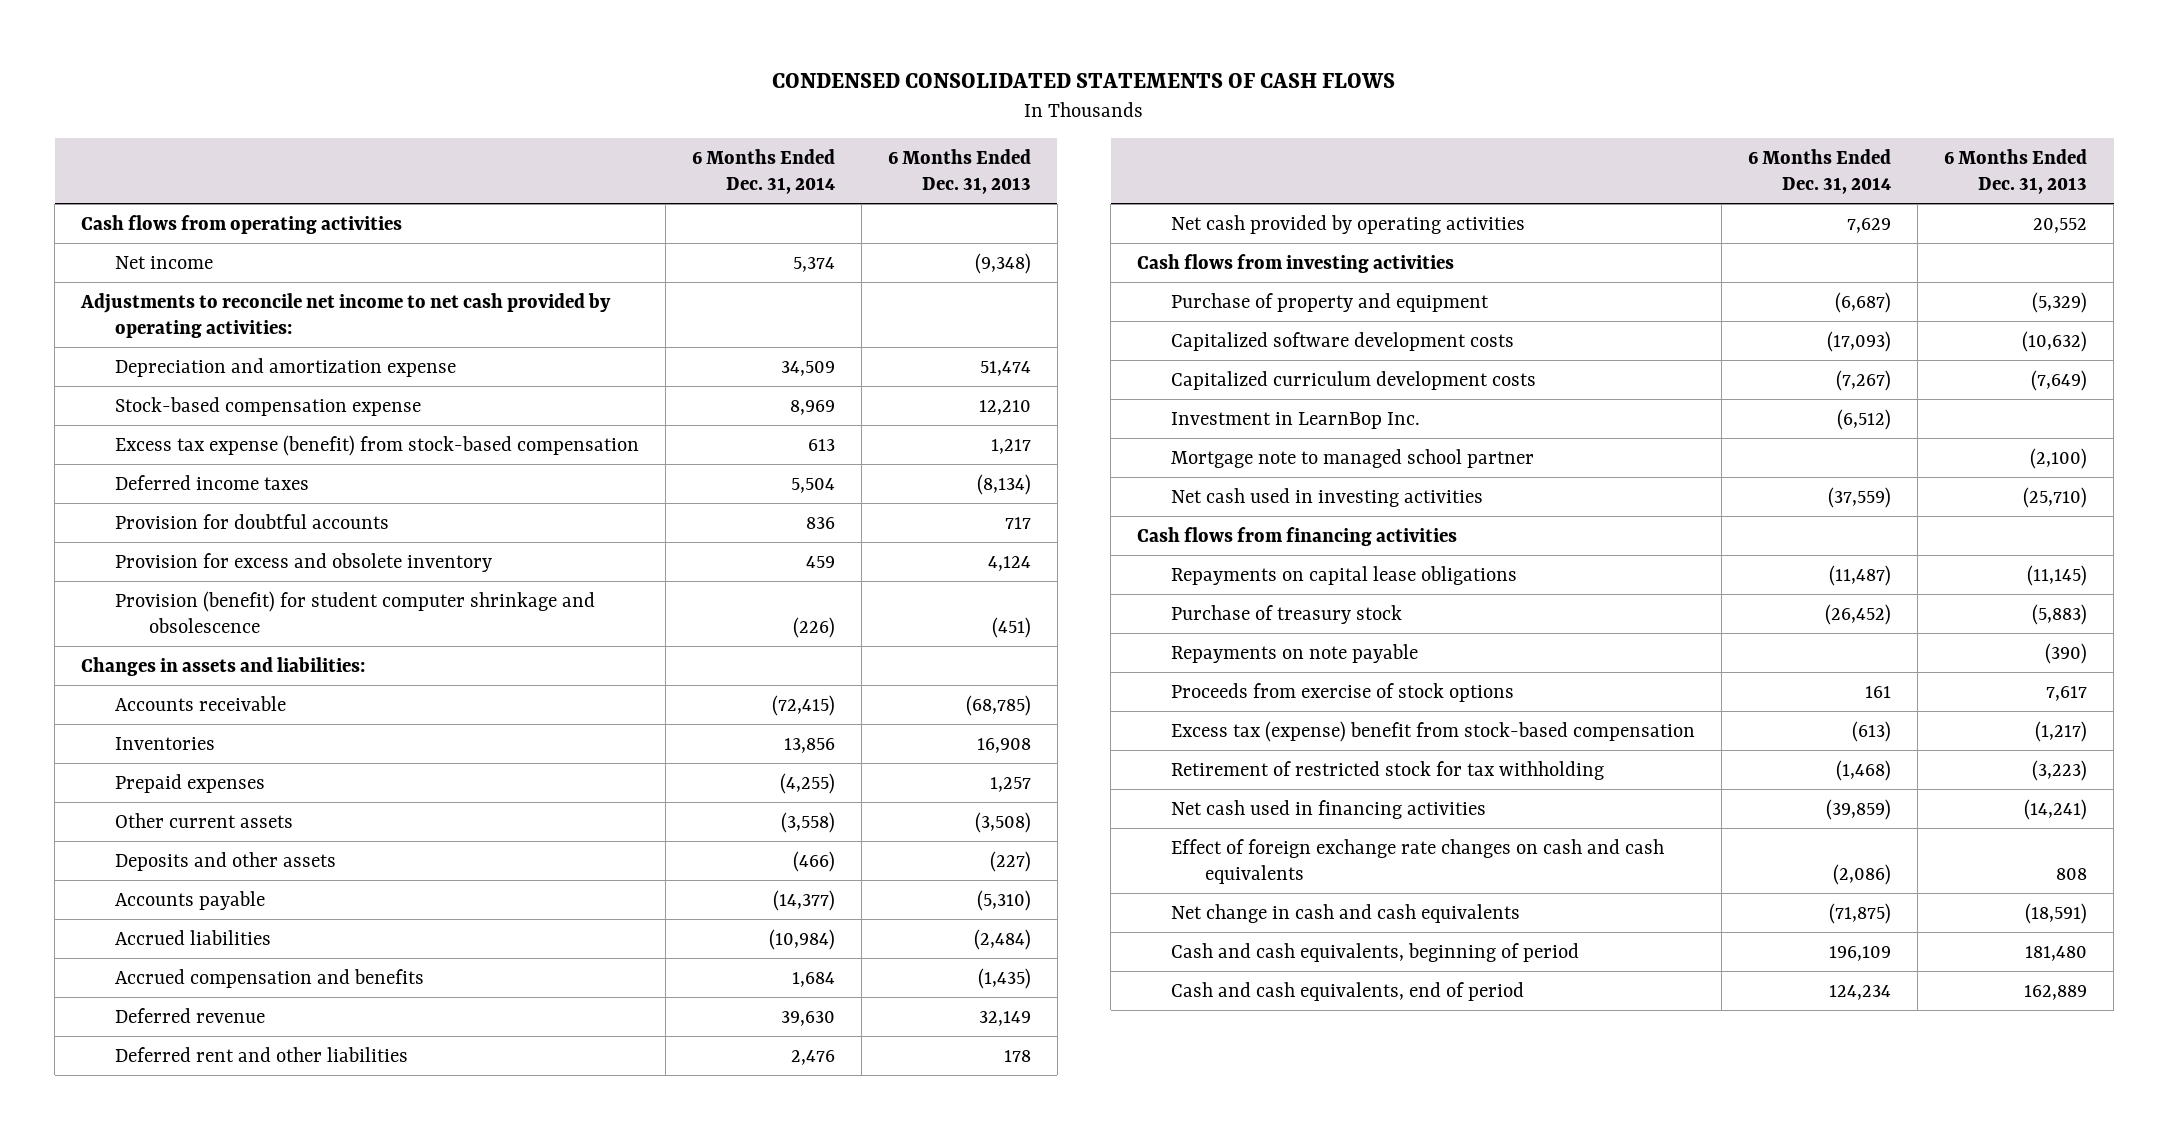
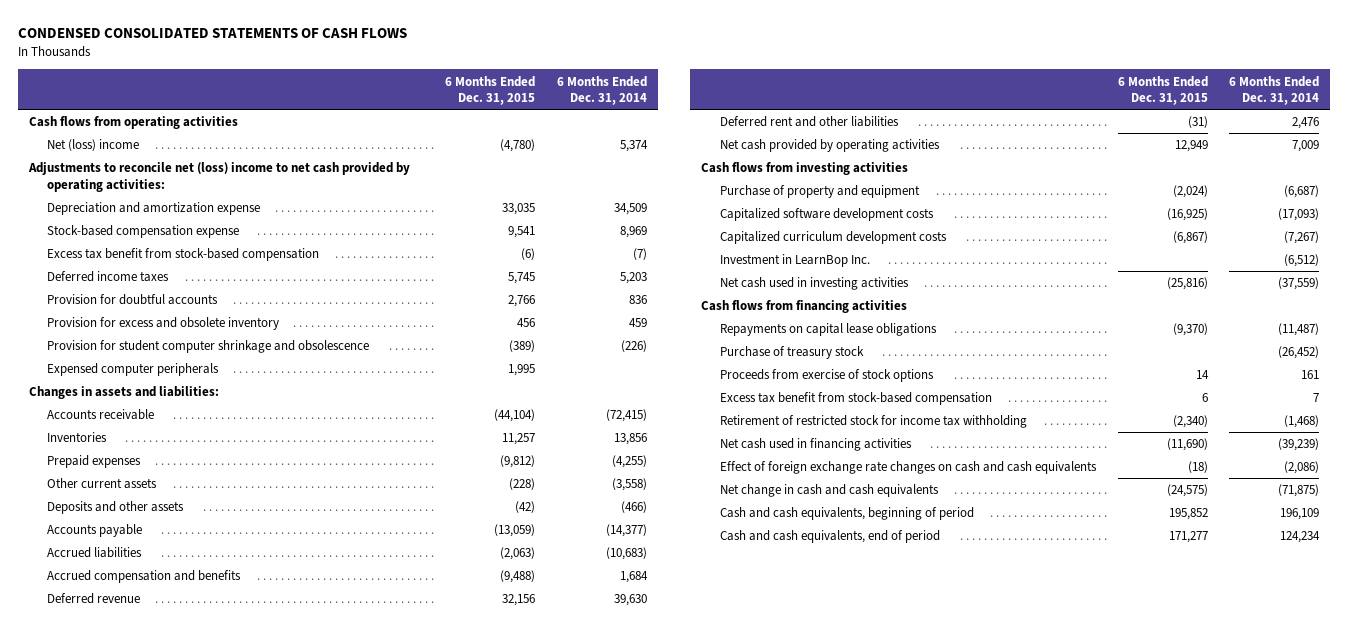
[887,148,1031,194] 6 Months Ended Dec. 31, 2013 -> none
none -> [445,75,536,106] 6 Months Ended Dec. 31, 2015
[114,255,213,269] Net income -> [47,139,140,152] Net (loss) income
[80,292,612,338] Adjustments to reconcile net income to net cash provided by operating activities: -> [27,162,410,192] Adjustments to reconcile net (loss) income to net cash provided by operating activities:
[114,434,639,456] Excess tax expense (benefit) from stock-based compensation -> [47,248,320,262] Excess tax benefit from stock-based compensation
[807,438,835,451] 613 -> [632,248,647,261] (7)
[790,477,835,493] 5,504 -> [619,272,647,285] 5,203
[114,590,595,633] Provision (benefit) for student computer shrinkage and obsolescence -> [47,340,370,354] Provision for student computer shrinkage and obsolescence
none -> [47,363,220,377] Expensed computer peripherals
[768,928,835,950] (10,984) -> [605,547,647,561] (10,683)
[1847,217,1892,233] 7,629 -> [1292,140,1320,153] 7,009
[1171,448,1535,468] Mortgage note to managed school partner -> none
[1171,643,1419,663] Repayments on note payable -> none
[1171,720,1696,742] Excess tax (expense) benefit from stock-based compensation -> [719,392,992,406] Excess tax benefit from stock-based compensation
[1852,720,1892,742] (613) -> [1313,393,1320,403] 7
[1171,760,1605,780] Retirement of restricted stock for tax withholding -> [719,415,1027,429] Retirement of restricted stock for income tax withholding
[1826,798,1892,820] (39,859) -> [1278,438,1320,452] (39,239)

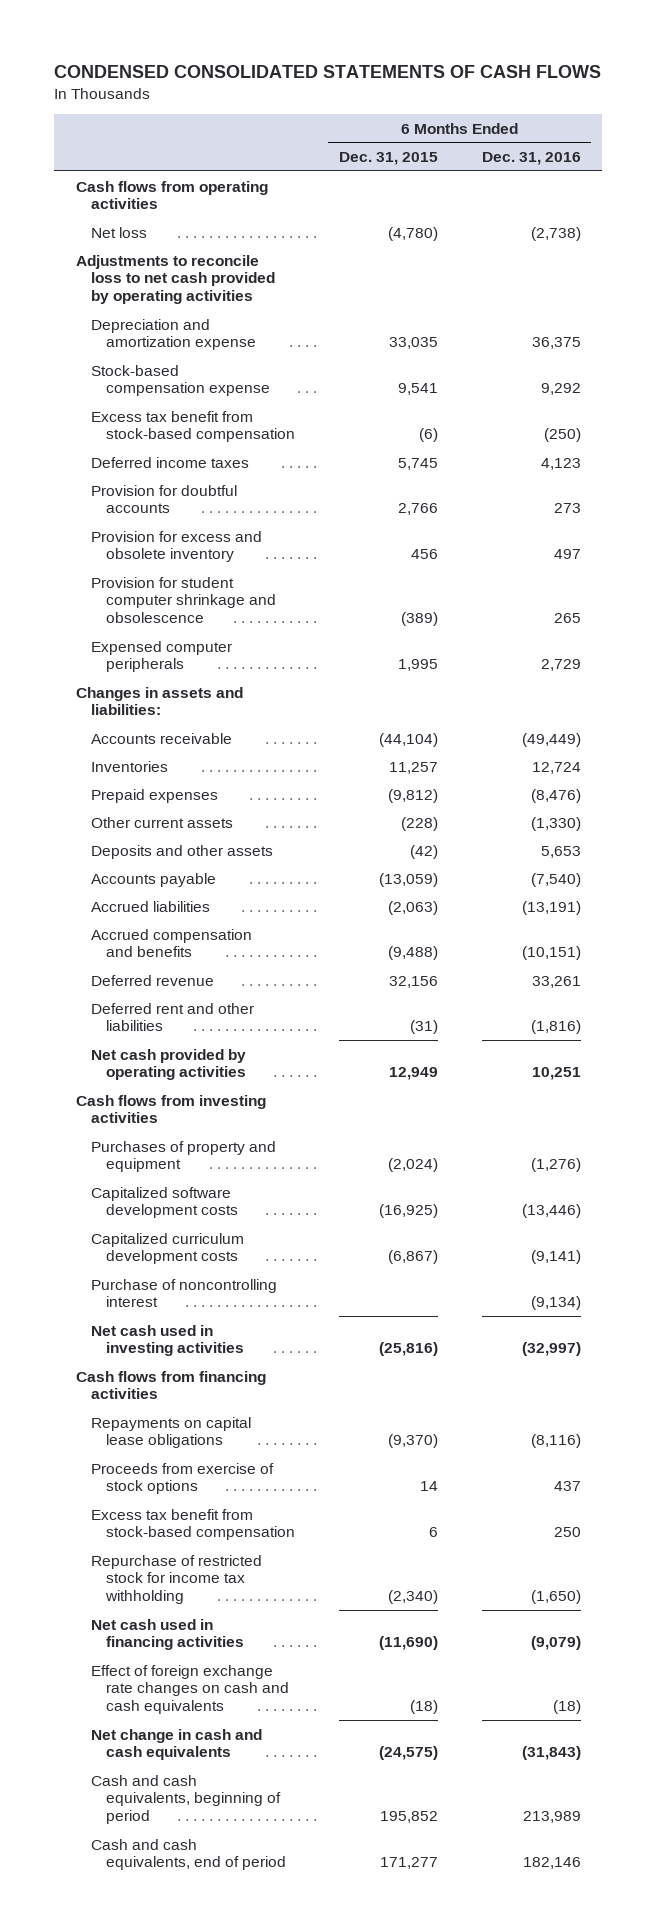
[556,75,647,106] 6 Months Ended Dec. 31, 2014 -> none
none -> [481,152,581,166] Dec. 31, 2016
[47,139,140,152] Net (loss) income -> [90,226,147,238] Net loss
[27,162,410,192] Adjustments to reconcile net (loss) income to net cash provided by operating activities: -> [75,254,275,305] Adjustments to reconcile loss to net cash provided by operating activities
[719,185,920,199] Purchase of property and equipment -> [90,1140,276,1173] Purchases of property and equipment
[719,254,870,268] Investment in LearnBop Inc. -> none
none -> [90,1278,277,1308] Purchase of noncontrolling interest
[719,346,864,360] Purchase of treasury stock -> none
[719,415,1027,429] Retirement of restricted stock for income tax withholding -> [90,1554,262,1605] Repurchase of restricted stock for income tax withholding

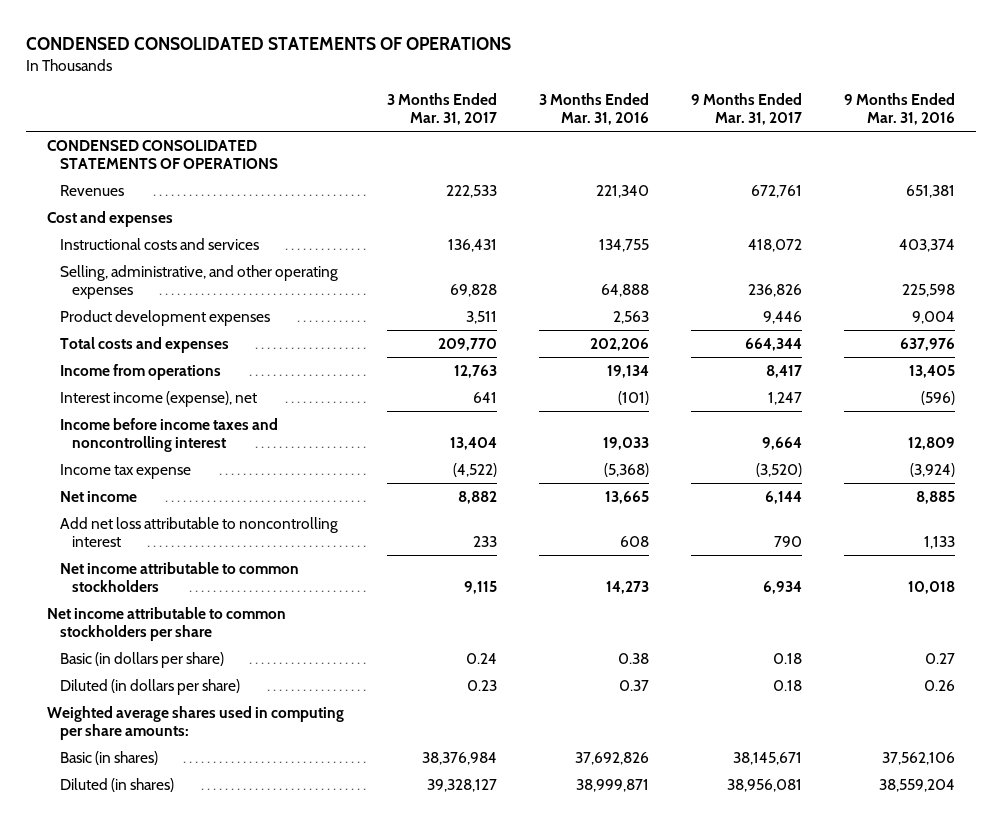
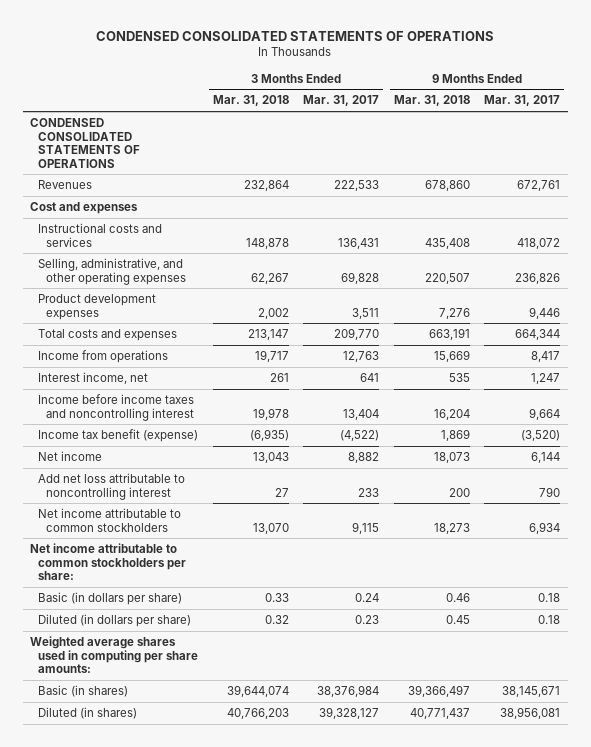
[538,93,649,126] 3 Months Ended Mar. 31, 2016 -> none
[844,93,956,126] 9 Months Ended Mar. 31, 2016 -> none
none -> [212,95,289,107] Mar. 31, 2018
none -> [393,95,470,107] Mar. 31, 2018
[59,390,257,407] Interest income (expense), net -> [38,372,149,385] Interest income, net
[59,463,191,479] Income tax expense -> [38,429,199,443] Income tax benefit (expense)
[47,606,287,642] Net income attributable to common stockholders per share -> [30,543,187,581] Net income attributable to common stockholders per share:

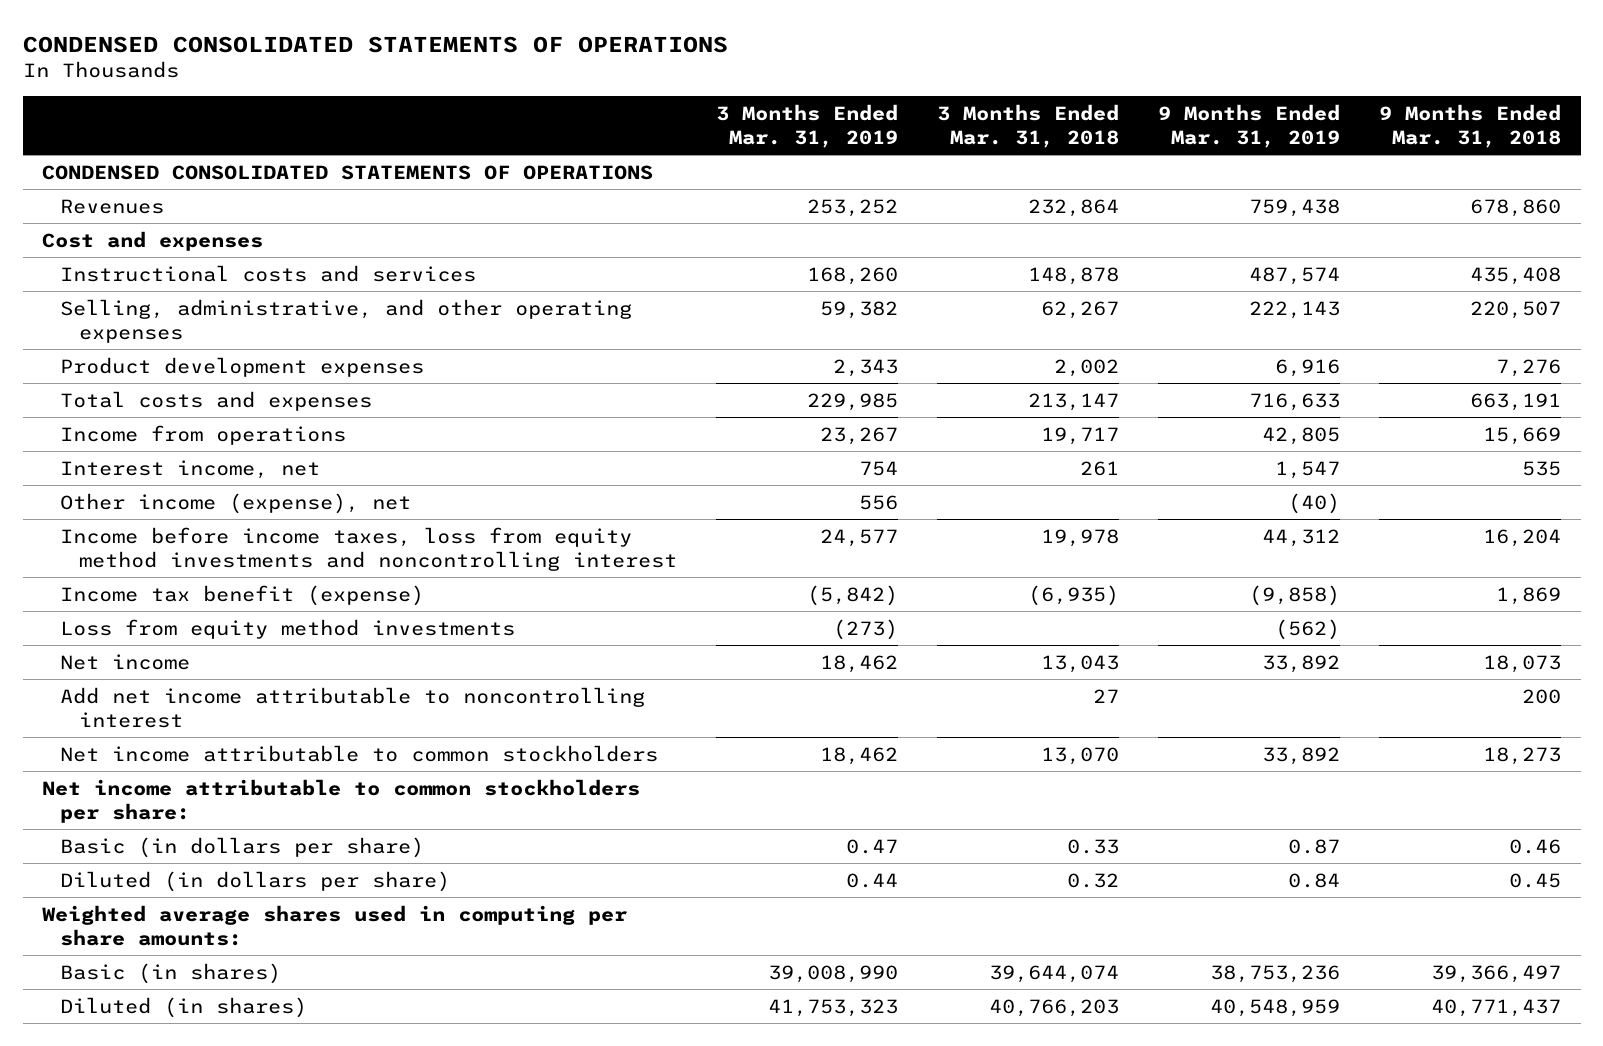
[303,95,380,107] Mar. 31, 2017 -> none
[484,95,561,107] Mar. 31, 2017 -> none
none -> [715,103,898,148] 3 Months Ended Mar. 31, 2019
none -> [1158,103,1341,148] 9 Months Ended Mar. 31, 2019
none -> [60,492,412,514] Other income (expense), net
[38,394,195,421] Income before income taxes and noncontrolling interest -> [60,526,677,571] Income before income taxes, loss from equity method investments and noncontrolling interest
none -> [60,618,516,639] Loss from equity method investments
[38,473,186,500] Add net loss attributable to noncontrolling interest -> [60,686,646,728] Add net income attributable to noncontrolling interest

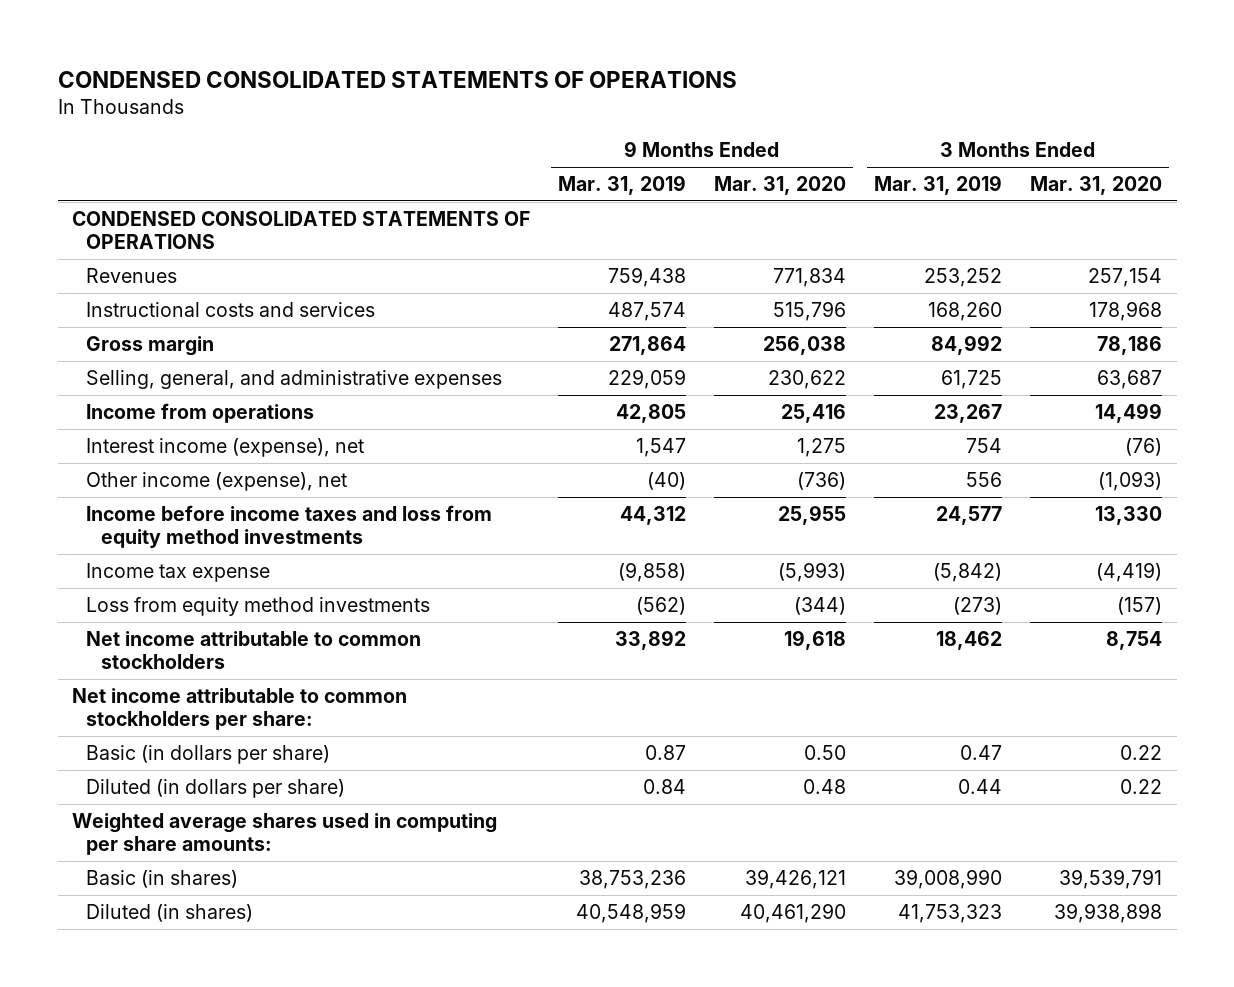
[937,103,1120,148] 3 Months Ended Mar. 31, 2018 -> none
[1379,103,1562,148] 9 Months Ended Mar. 31, 2018 -> none
none -> [714,175,847,195] Mar. 31, 2020
none -> [1030,175,1163,195] Mar. 31, 2020
[42,230,264,251] Cost and expenses -> none
[60,356,425,377] Product development expenses -> none
[60,390,373,411] Total costs and expenses -> none
none -> [86,335,215,356] Gross margin
[60,298,633,343] Selling, administrative, and other operating expenses -> [86,369,503,389] Selling, general, and administrative expenses
[819,300,898,319] 59,382 -> [941,369,1003,389] 61,725
[1249,300,1341,319] 222,143 -> [607,368,686,389] 229,059
[60,459,321,479] Interest income, net -> [86,437,365,457] Interest income (expense), net
[60,526,677,571] Income before income taxes, loss from equity method investments and noncontrolling interest -> [86,504,493,549] Income before income taxes and loss from equity method investments
[60,584,425,606] Income tax benefit (expense) -> [86,562,271,582] Income tax expense
[60,653,191,670] Net income -> none
[60,686,646,728] Add net income attributable to noncontrolling interest -> none

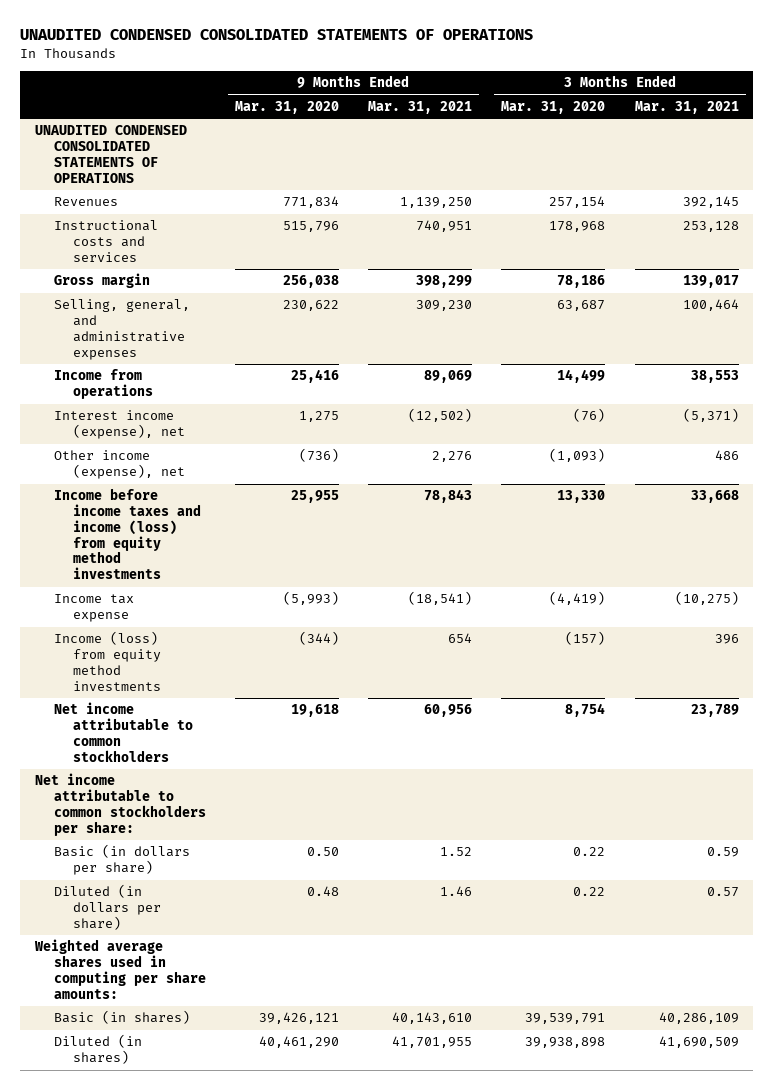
[57,70,737,88] CONDENSED CONSOLIDATED STATEMENTS OF OPERATIONS -> [20,29,534,41] UNAUDITED CONDENSED CONSOLIDATED STATEMENTS OF OPERATIONS
[557,174,686,195] Mar. 31, 2019 -> none
[874,174,1003,195] Mar. 31, 2019 -> none
none -> [368,100,473,114] Mar. 31, 2021
none -> [634,100,739,114] Mar. 31, 2021
[71,210,530,250] CONDENSED CONSOLIDATED STATEMENTS OF OPERATIONS -> [34,125,187,183] UNAUDITED CONDENSED CONSOLIDATED STATEMENTS OF OPERATIONS
[86,504,493,549] Income before income taxes and loss from equity method investments -> [53,488,201,580] Income before income taxes and income (loss) from equity method investments
[86,596,431,616] Loss from equity method investments -> [53,631,161,691] Income (loss) from equity method investments

